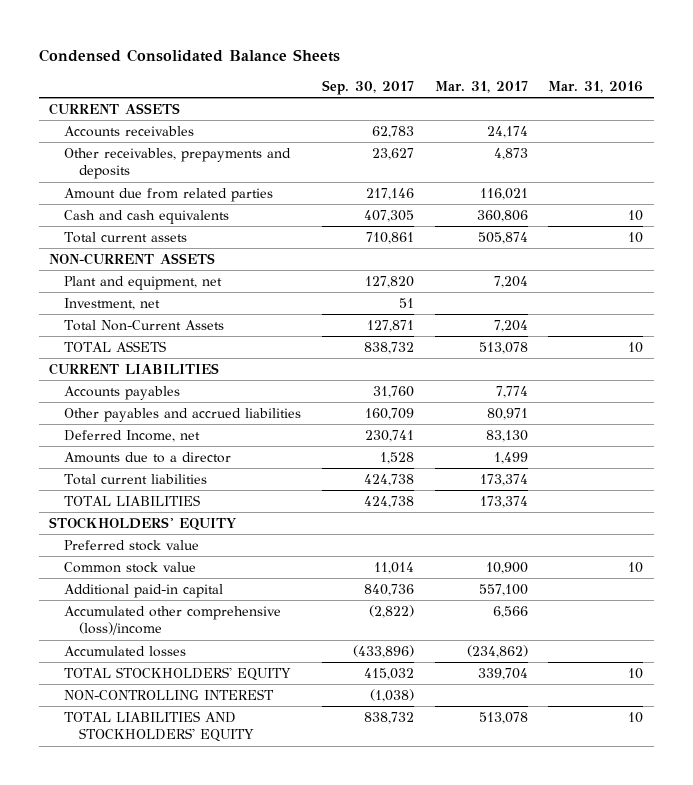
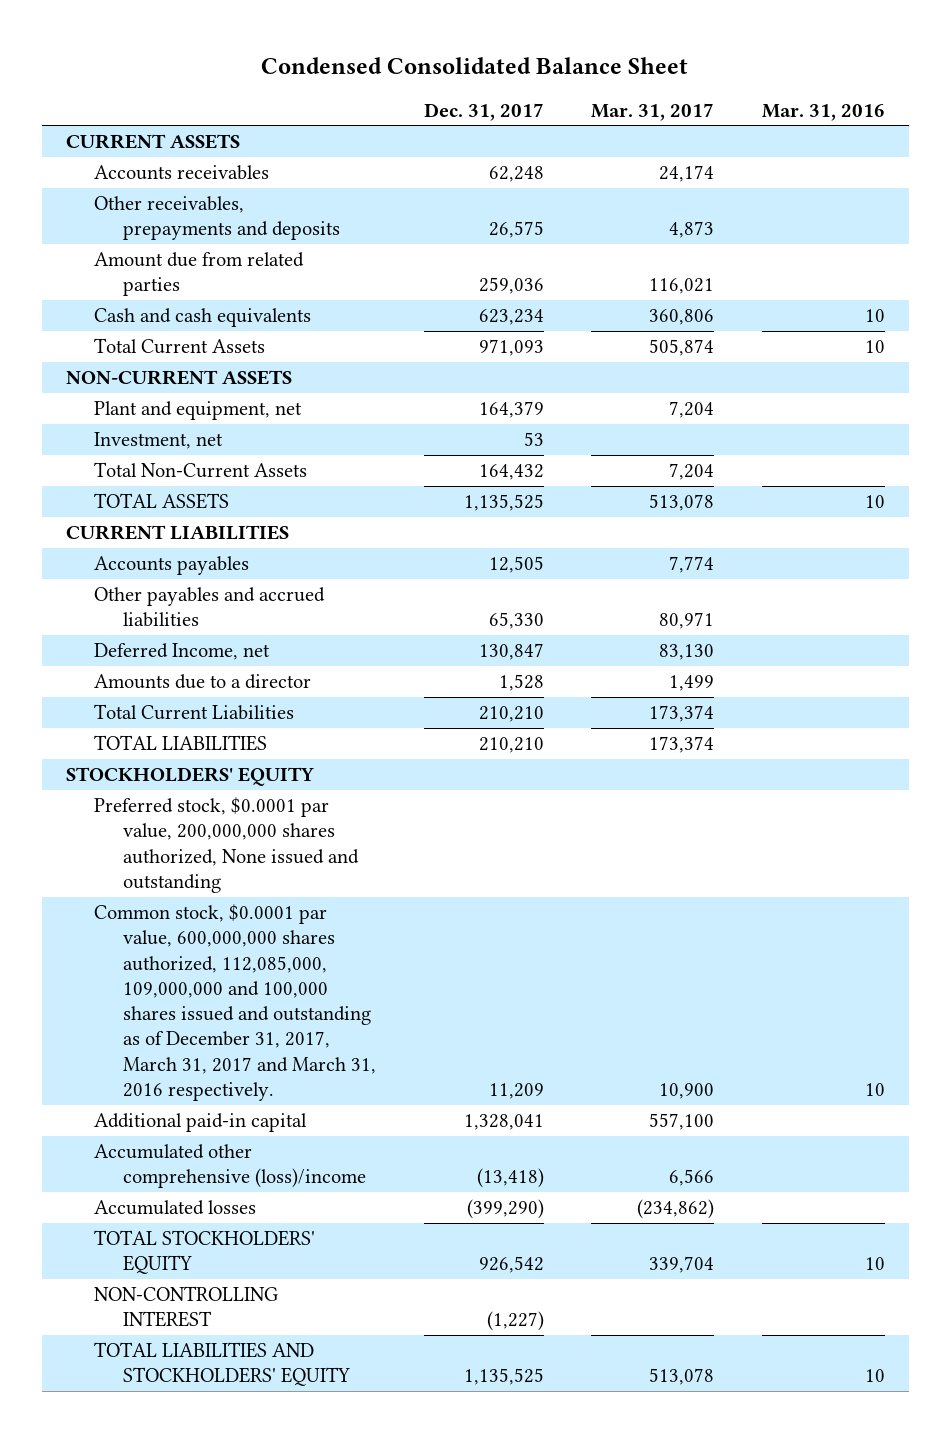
[39,48,341,62] Condensed Consolidated Balance Sheets -> [261,56,689,74] Condensed Consolidated Balance Sheet
[321,80,414,96] Sep. 30, 2017 -> none
none -> [423,102,544,121] Dec. 31, 2017
[64,232,188,244] Total current assets -> [94,338,266,355] Total Current Assets
[64,474,208,486] Total current liabilities -> [94,704,295,721] Total Current Liabilities
[64,540,200,552] Preferred stock value -> [94,797,359,893] Preferred stock, $0.0001 par value, 200,000,000 shares authorized, None issued and outstanding
[64,562,197,574] Common stock value -> [94,904,376,1101] Common stock, $0.0001 par value, 600,000,000 shares authorized, 112,085,000, 109,000,000 and 100,000 shares issued and outstanding as of December 31, 2017, March 31, 2017 and March 31, 2016 respectively.

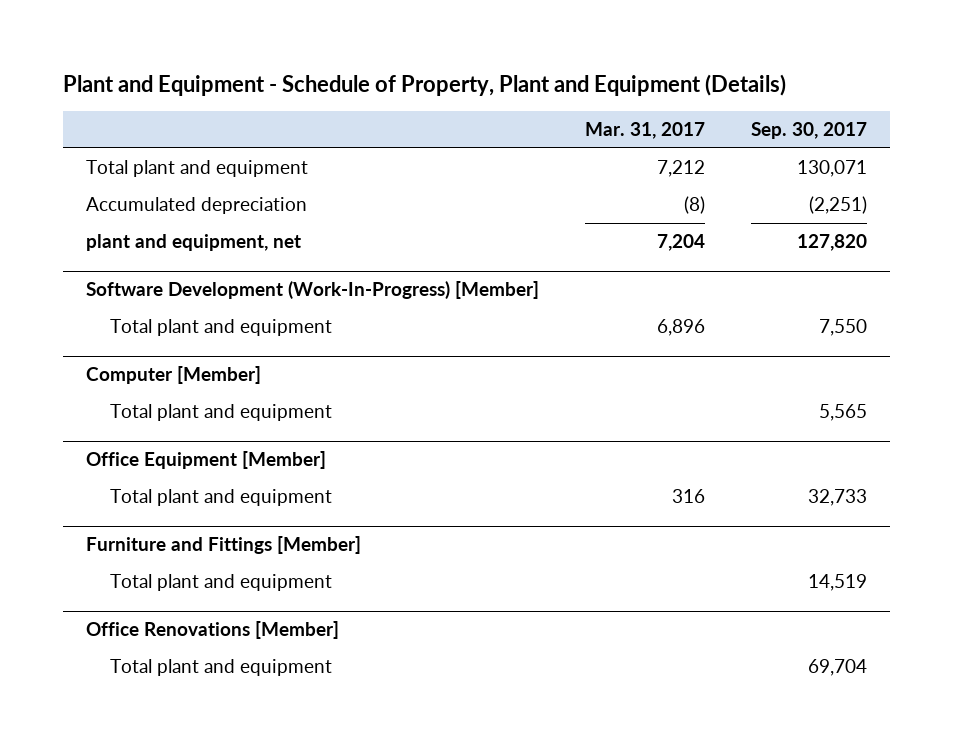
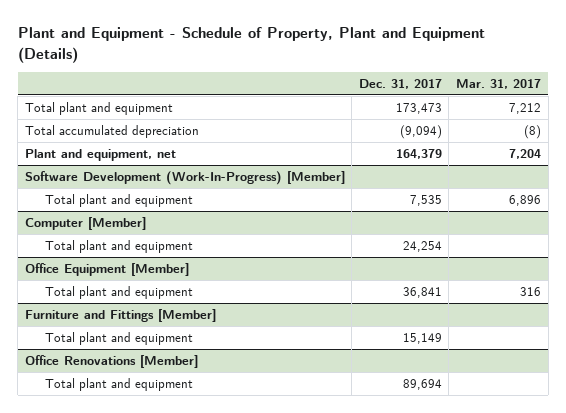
[751,122,868,140] Sep. 30, 2017 -> none
none -> [358,78,442,89] Dec. 31, 2017
[86,197,308,215] Accumulated depreciation -> [24,125,199,139] Total accumulated depreciation
[86,234,302,252] plant and equipment, net -> [24,149,176,162] Plant and equipment, net

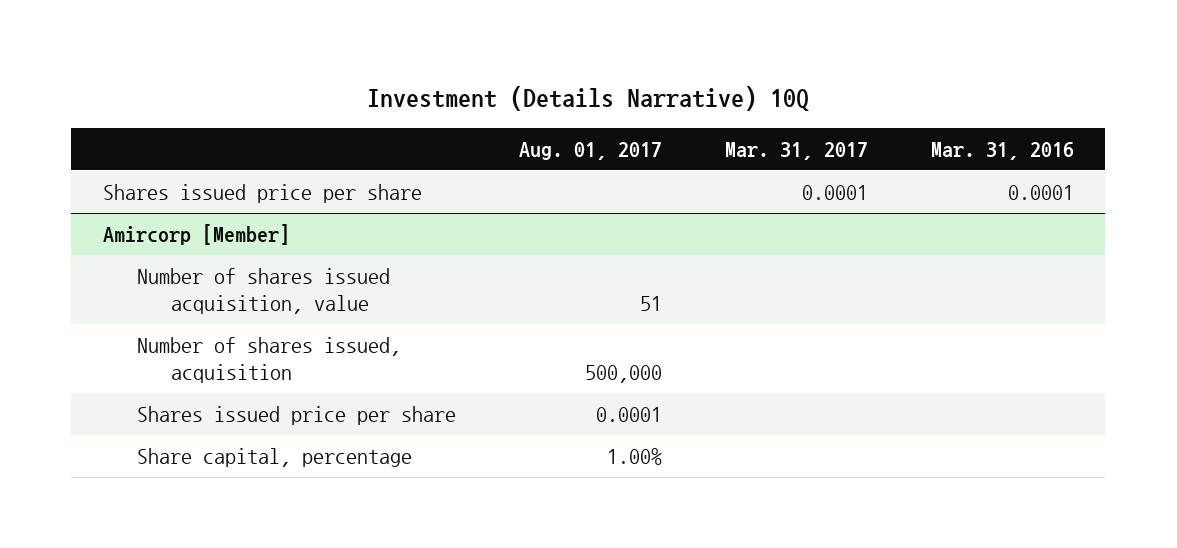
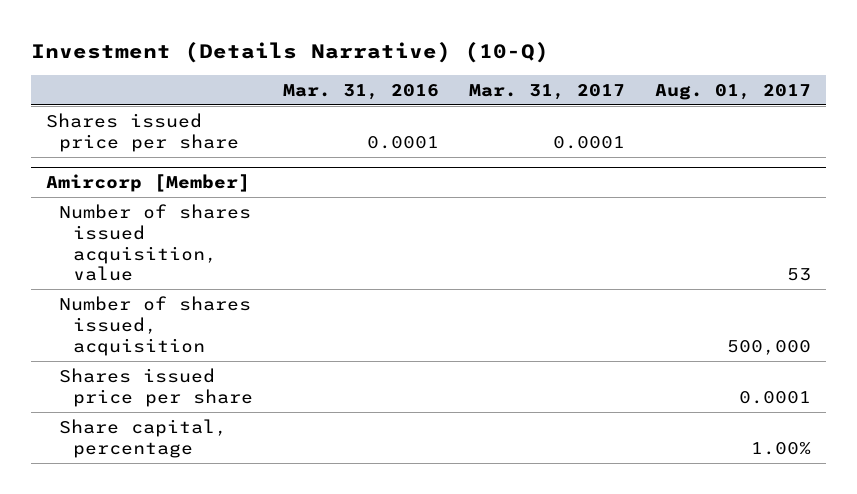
[367,85,810,111] Investment (Details Narrative) 10Q -> [31,41,550,63] Investment (Details Narrative) (10-Q)
[639,296,662,312] 51 -> [787,268,812,282] 53

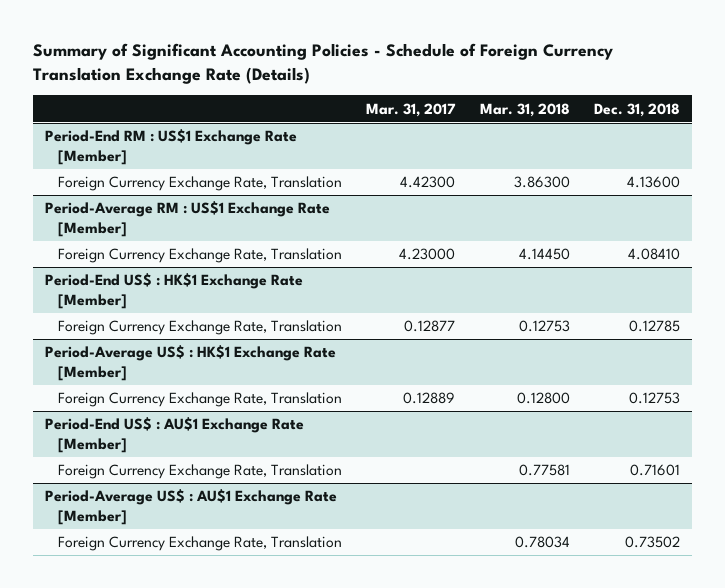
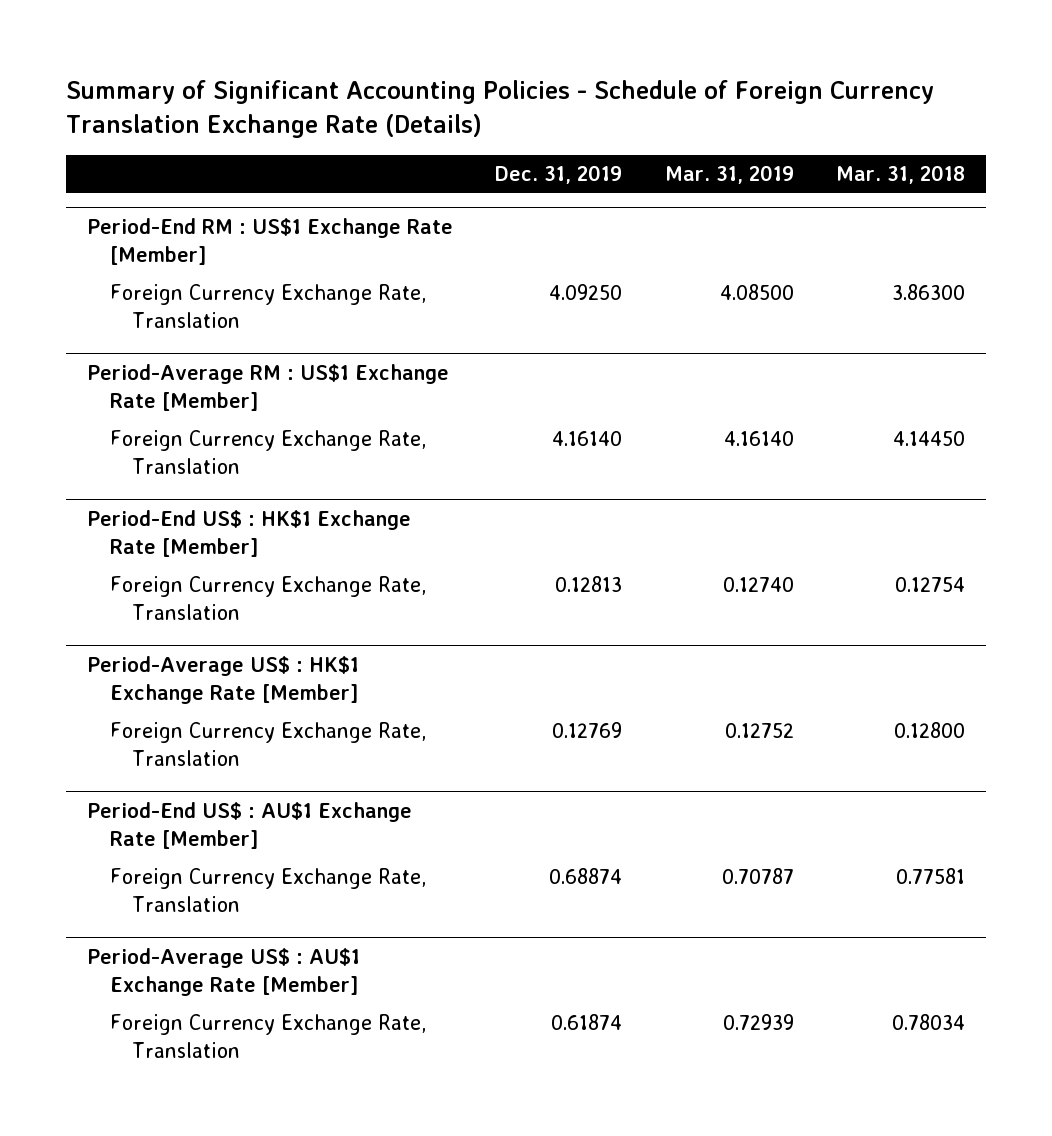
[366,102,457,117] Mar. 31, 2017 -> none
[594,102,681,117] Dec. 31, 2018 -> none
none -> [495,164,623,184] Dec. 31, 2019
none -> [664,164,794,184] Mar. 31, 2019
[518,320,570,333] 0.12753 -> [894,577,965,593] 0.12754

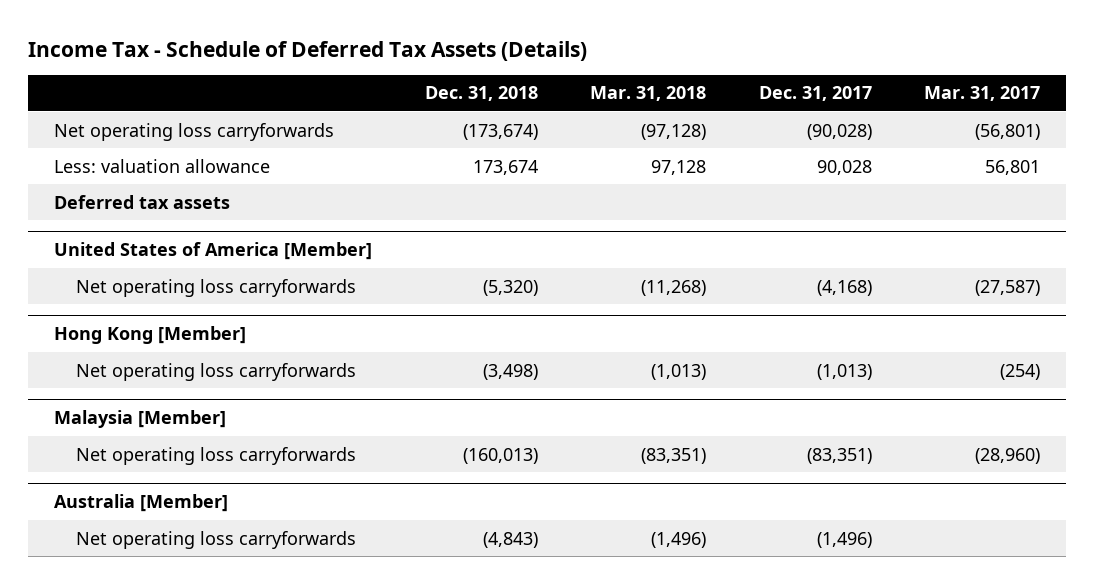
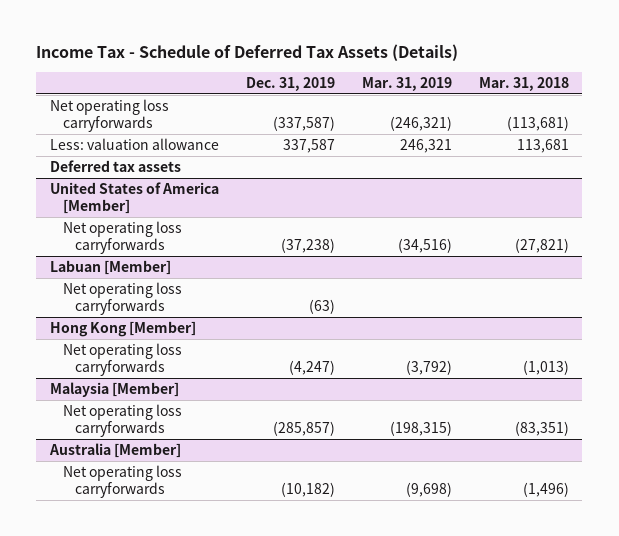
[424,86,538,102] Dec. 31, 2018 -> none
[758,86,872,102] Dec. 31, 2017 -> none
[923,86,1040,102] Mar. 31, 2017 -> none
none -> [245,77,335,92] Dec. 31, 2019
none -> [361,77,452,92] Mar. 31, 2019
[641,123,707,140] (97,128) -> [506,115,569,131] (113,681)
[651,159,707,175] 97,128 -> [516,138,569,153] 113,681
[641,279,707,296] (11,268) -> [514,237,569,253] (27,821)
none -> [49,259,171,275] Labuan [Member]
none -> [62,281,182,315] Net operating loss carryforwards

